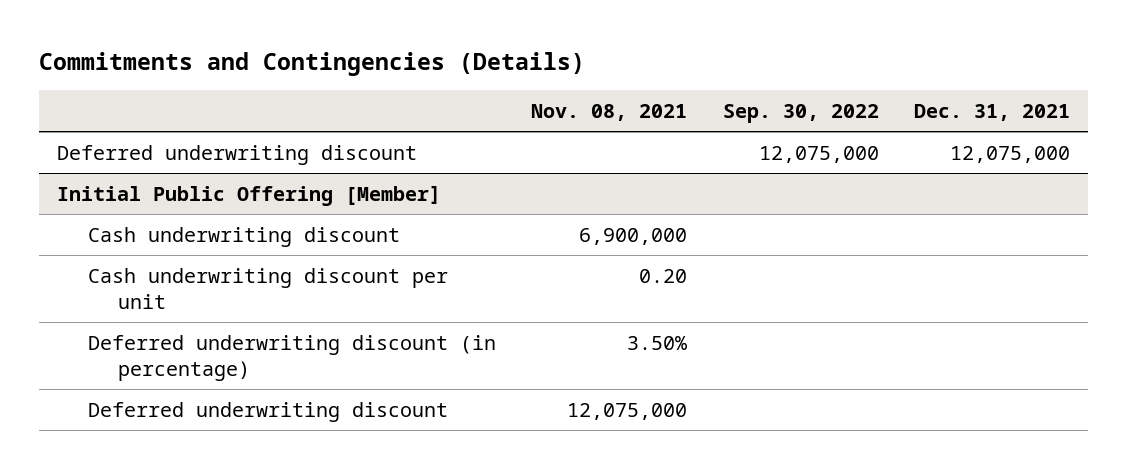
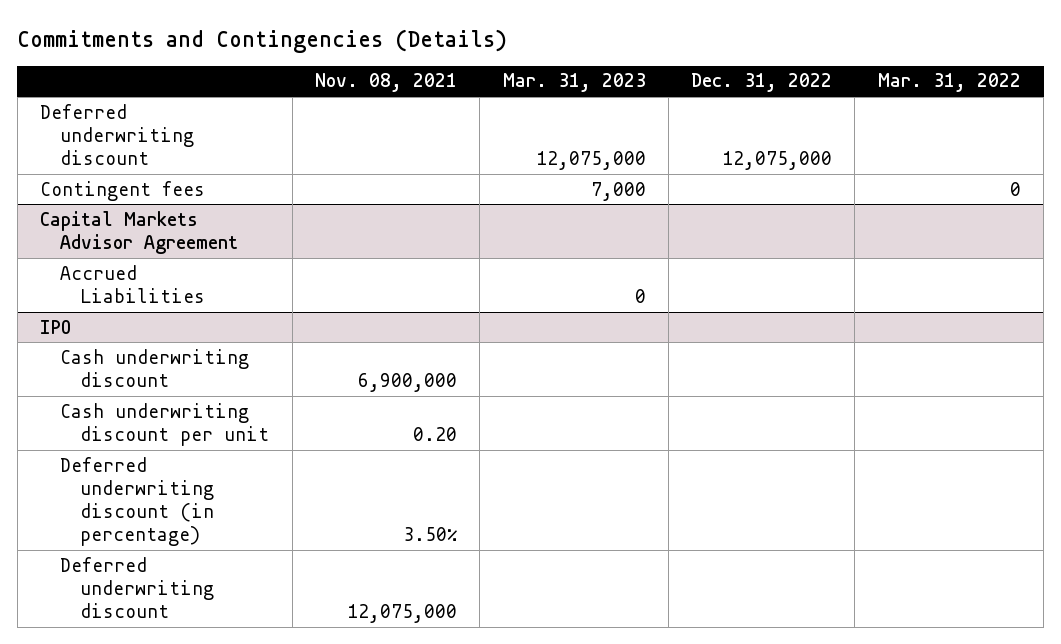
[722,103,879,123] Sep. 30, 2022 -> none
[914,103,1071,121] Dec. 31, 2021 -> none
none -> [502,73,646,93] Mar. 31, 2023
none -> [691,73,833,93] Dec. 31, 2022
none -> [877,73,1021,93] Mar. 31, 2022
none -> [39,180,205,201] Contingent fees
none -> [39,210,239,254] Capital Markets Advisor Agreement
none -> [60,264,206,303] Accrued Liabilities
[56,185,441,206] Initial Public Offering [Member] -> [39,319,71,334] IPO

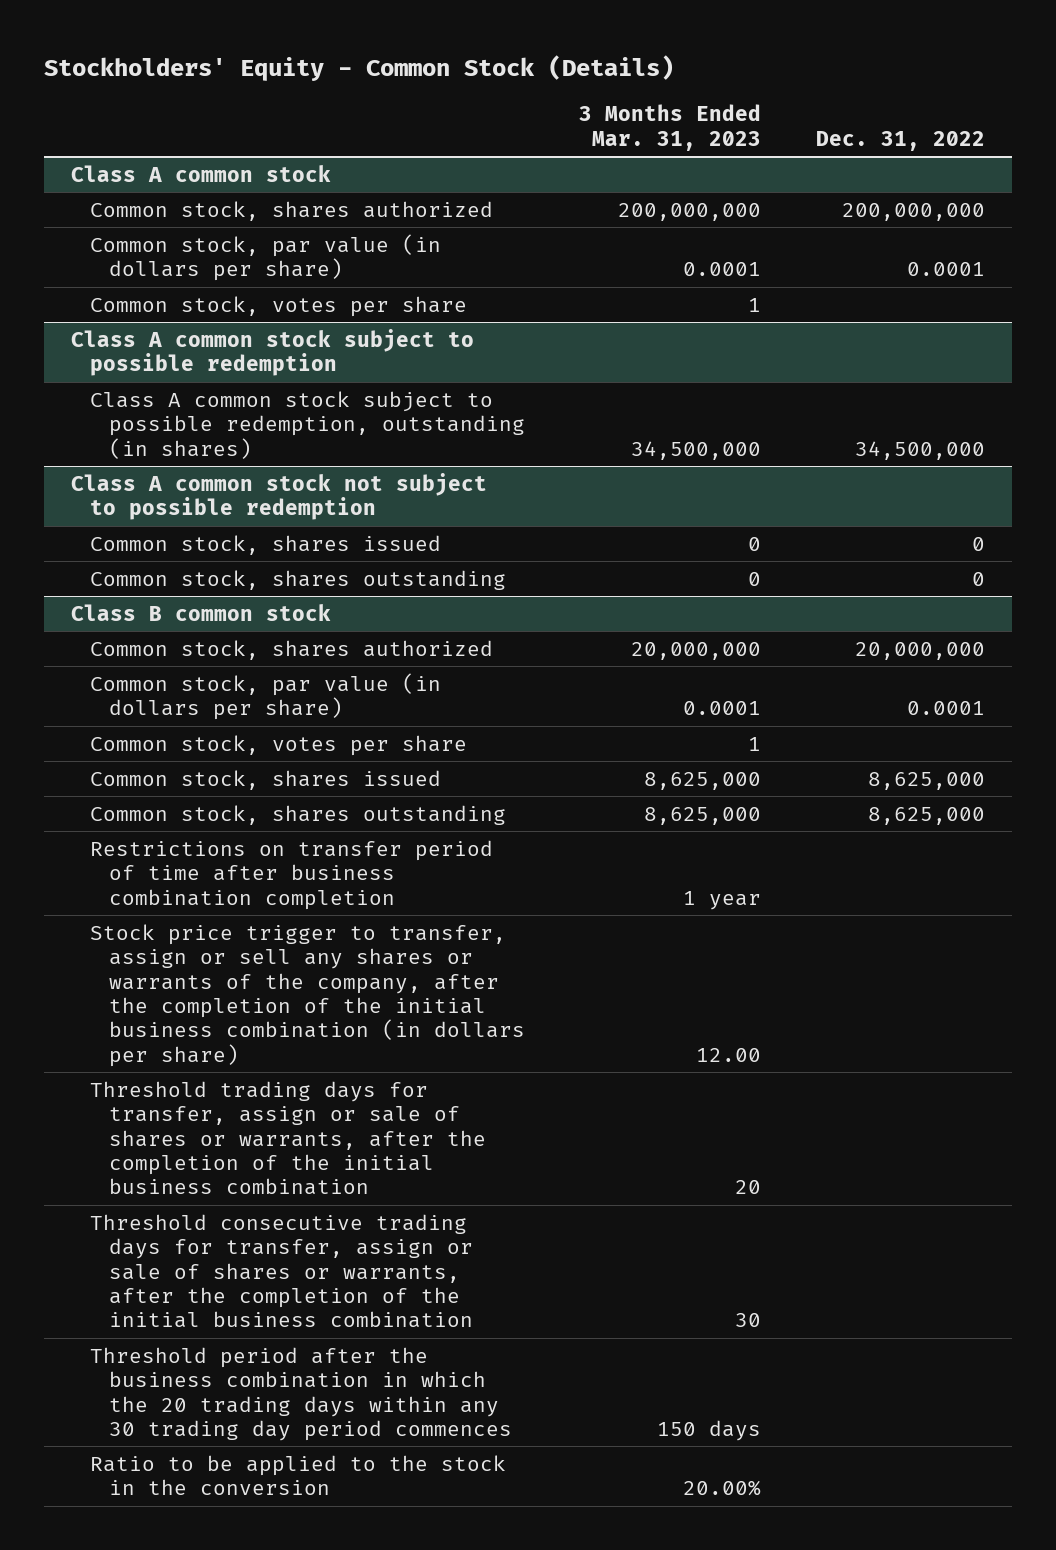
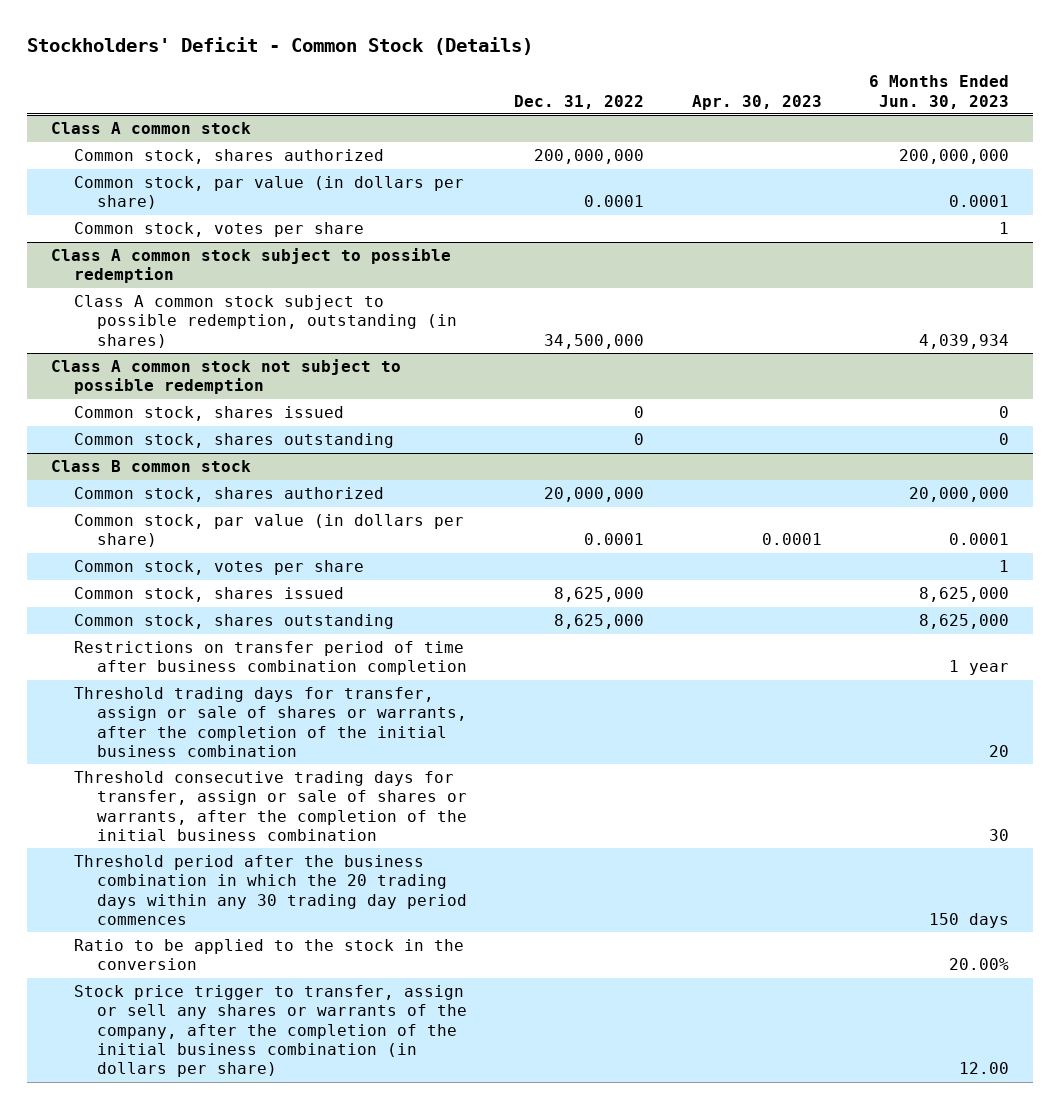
[43,54,674,81] Stockholders' Equity - Common Stock (Details) -> [26,36,533,55] Stockholders' Deficit - Common Stock (Details)
[579,104,762,151] 3 Months Ended Mar. 31, 2023 -> none
none -> [691,94,822,110] Apr. 30, 2023
none -> [869,75,1010,109] 6 Months Ended Jun. 30, 2023
[89,923,525,1067] Stock price trigger to transfer, assign or sell any shares or warrants of the company, after the completion of the initial business combination (in dollars per share) -> [73,985,467,1078] Stock price trigger to transfer, assign or sell any shares or warrants of the company, after the completion of the initial business combination (in dollars per share)

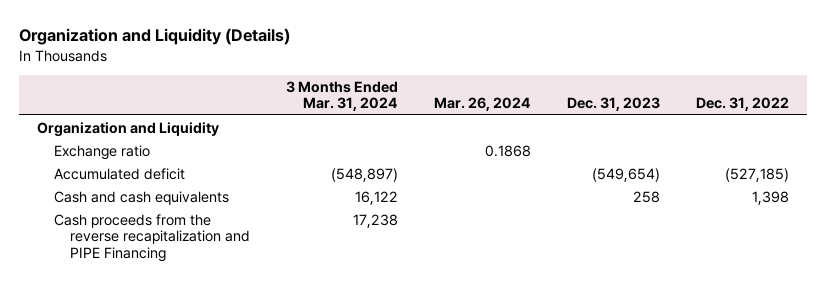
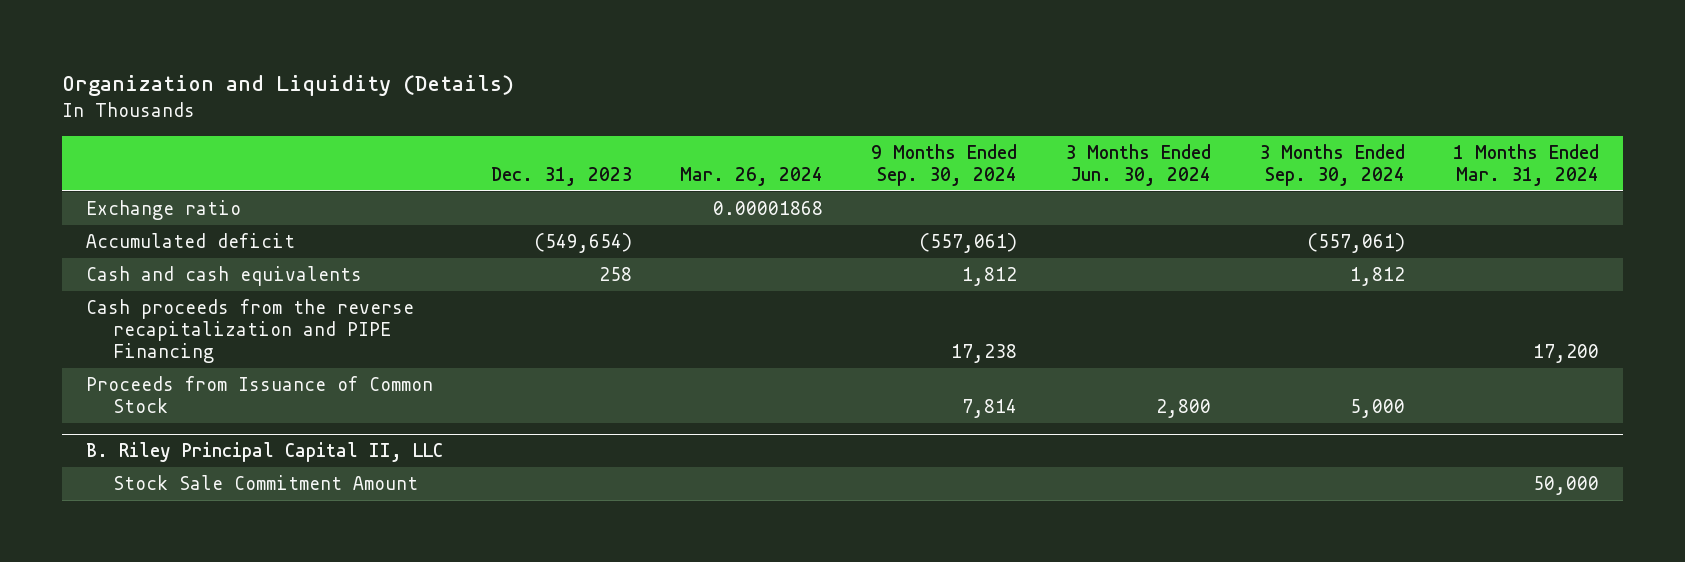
[286,80,399,112] 3 Months Ended Mar. 31, 2024 -> none
[696,97,790,112] Dec. 31, 2022 -> none
none -> [871,143,1018,186] 9 Months Ended Sep. 30, 2024
none -> [1065,143,1212,186] 3 Months Ended Jun. 30, 2024
none -> [1259,143,1406,186] 3 Months Ended Sep. 30, 2024
none -> [1453,143,1600,186] 1 Months Ended Mar. 31, 2024
[37,121,220,137] Organization and Liquidity -> none
[485,144,532,157] 0.1868 -> [713,200,824,215] 0.00001868
none -> [86,375,434,414] Proceeds from Issuance of Common Stock
none -> [86,441,444,462] B. Riley Principal Capital II, LLC
none -> [112,474,418,490] Stock Sale Commitment Amount

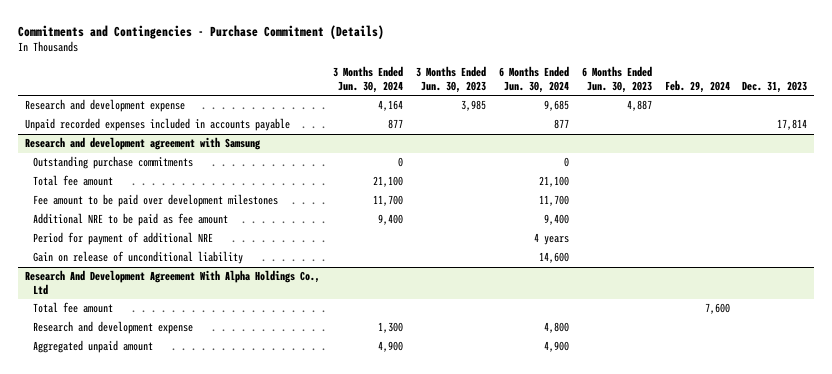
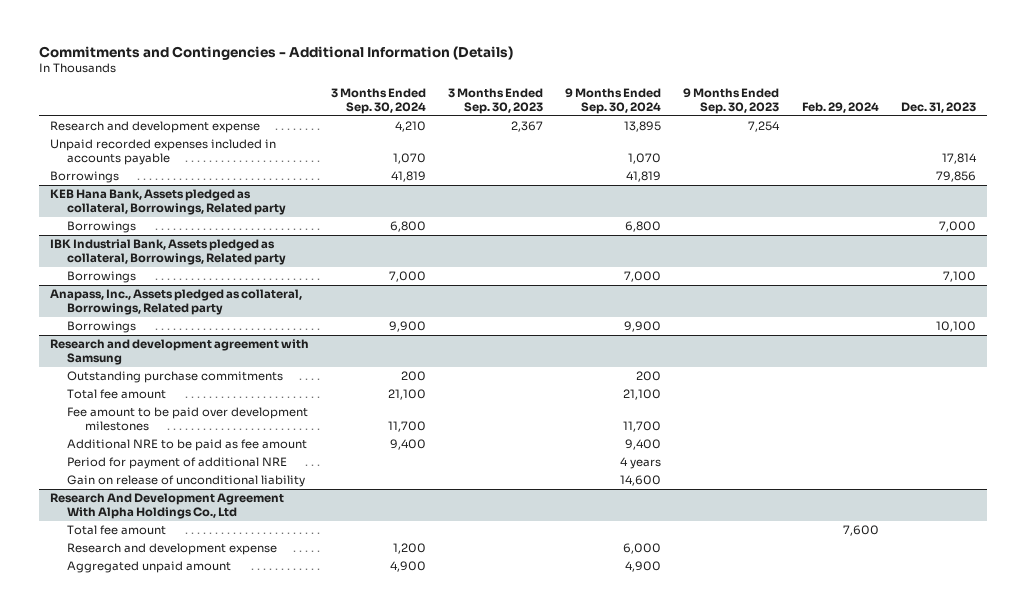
[18,24,385,39] Commitments and Contingencies - Purchase Commitment (Details) -> [38,45,513,60] Commitments and Contingencies - Additional Information (Details)
[332,66,403,93] 3 Months Ended Jun. 30, 2024 -> none
[415,66,486,93] 3 Months Ended Jun. 30, 2023 -> none
[498,66,569,93] 6 Months Ended Jun. 30, 2024 -> none
[581,66,652,93] 6 Months Ended Jun. 30, 2023 -> none
none -> [330,88,426,115] 3 Months Ended Sep. 30, 2024
none -> [448,88,544,115] 3 Months Ended Sep. 30, 2023
none -> [565,88,662,115] 9 Months Ended Sep. 30, 2024
none -> [683,88,780,115] 9 Months Ended Sep. 30, 2023
none -> [49,171,119,184] Borrowings
none -> [49,189,287,215] KEB Hana Bank, Assets pledged as collateral, Borrowings, Related party
none -> [67,221,137,234] Borrowings
none -> [49,239,287,265] IBK Industrial Bank, Assets pledged as collateral, Borrowings, Related party
none -> [67,271,137,284] Borrowings
none -> [49,289,302,315] Anapass, Inc., Assets pledged as collateral, Borrowings, Related party
none -> [67,321,137,334] Borrowings

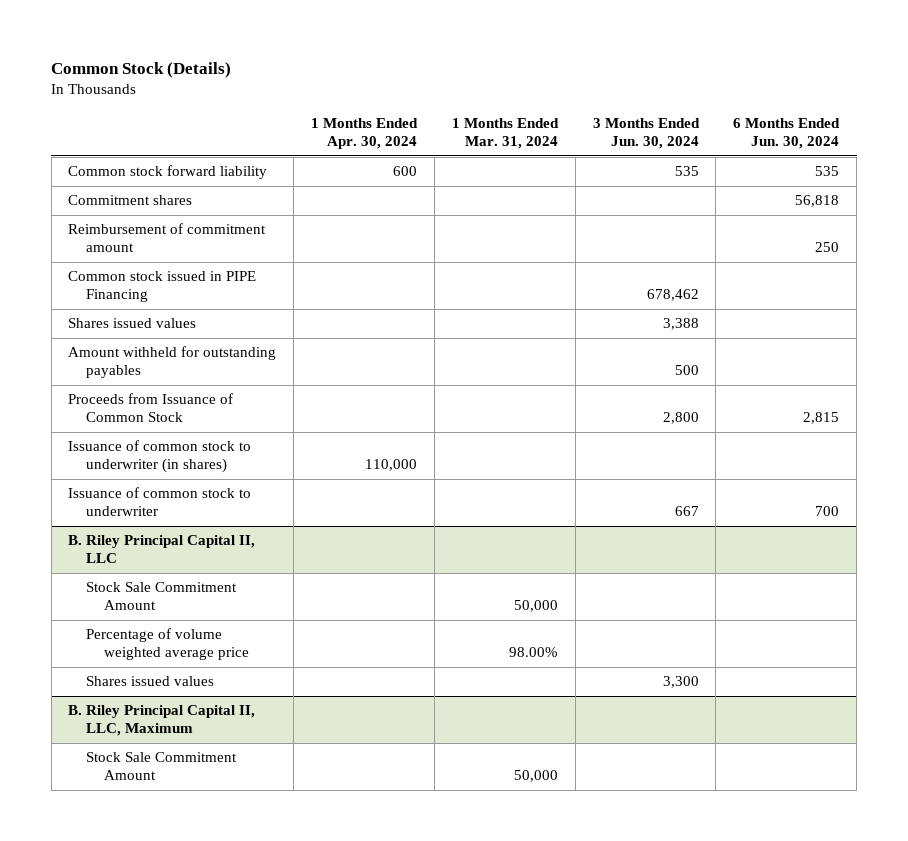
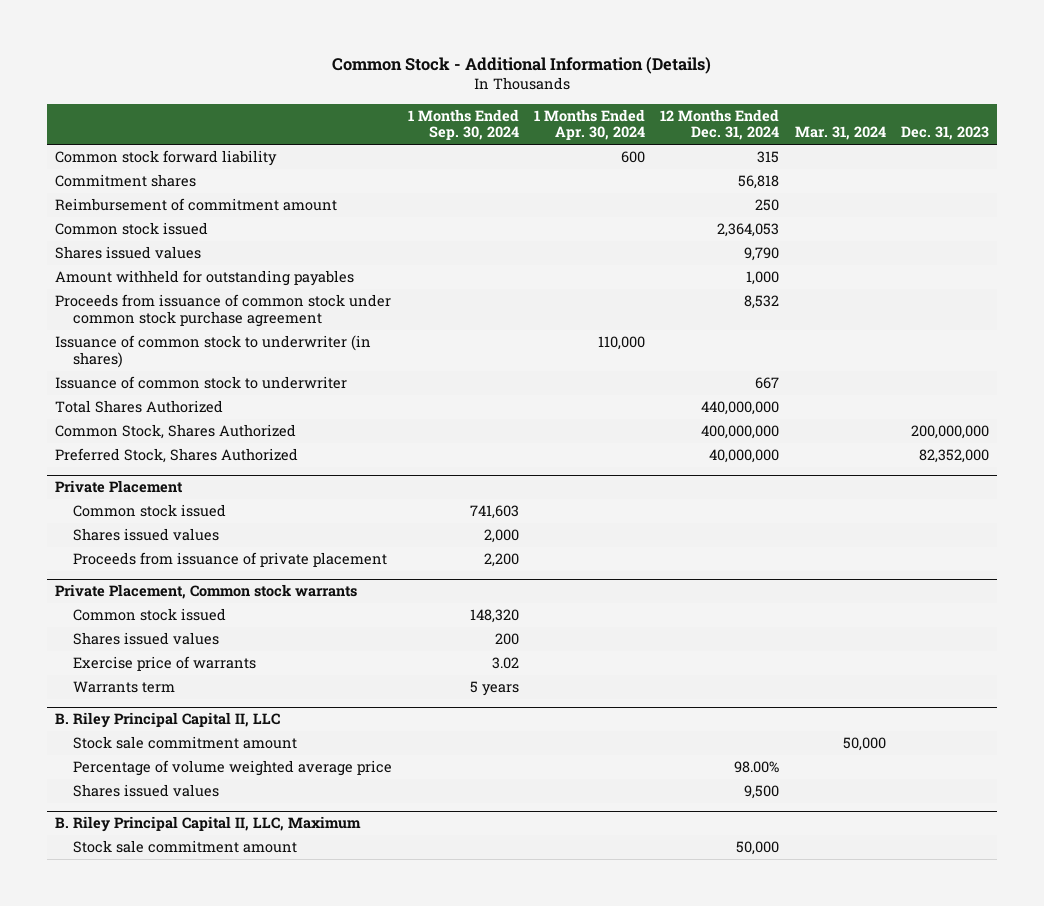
[51,62,232,79] Common Stock (Details) -> [332,56,712,74] Common Stock - Additional Information (Details)
[451,117,559,149] 1 Months Ended Mar. 31, 2024 -> none
[592,117,700,149] 3 Months Ended Jun. 30, 2024 -> none
[733,117,841,149] 6 Months Ended Jun. 30, 2024 -> none
none -> [407,108,519,141] 1 Months Ended Sep. 30, 2024
none -> [660,108,780,141] 12 Months Ended Dec. 31, 2024
none -> [794,126,886,141] Mar. 31, 2024
none -> [901,126,990,141] Dec. 31, 2023
[68,271,257,303] Common stock issued in PIPE Financing -> [54,222,208,236] Common stock issued
[68,393,234,423] Proceeds from Issuance of Common Stock -> [54,294,391,327] Proceeds from issuance of common stock under common stock purchase agreement
none -> [54,400,223,414] Total Shares Authorized
none -> [54,424,296,440] Common Stock, Shares Authorized
none -> [54,448,298,464] Preferred Stock, Shares Authorized
none -> [54,480,183,494] Private Placement
none -> [73,504,227,518] Common stock issued
none -> [73,528,220,542] Shares issued values
none -> [73,552,388,568] Proceeds from issuance of private placement
none -> [54,584,357,600] Private Placement, Common stock warrants
none -> [73,608,227,622] Common stock issued
none -> [73,632,220,646] Shares issued values
none -> [73,656,257,672] Exercise price of warrants
none -> [73,681,176,694] Warrants term
[86,582,238,611] Stock Sale Commitment Amount -> [73,736,298,750] Stock sale commitment amount
[86,752,238,781] Stock Sale Commitment Amount -> [73,840,298,854] Stock sale commitment amount

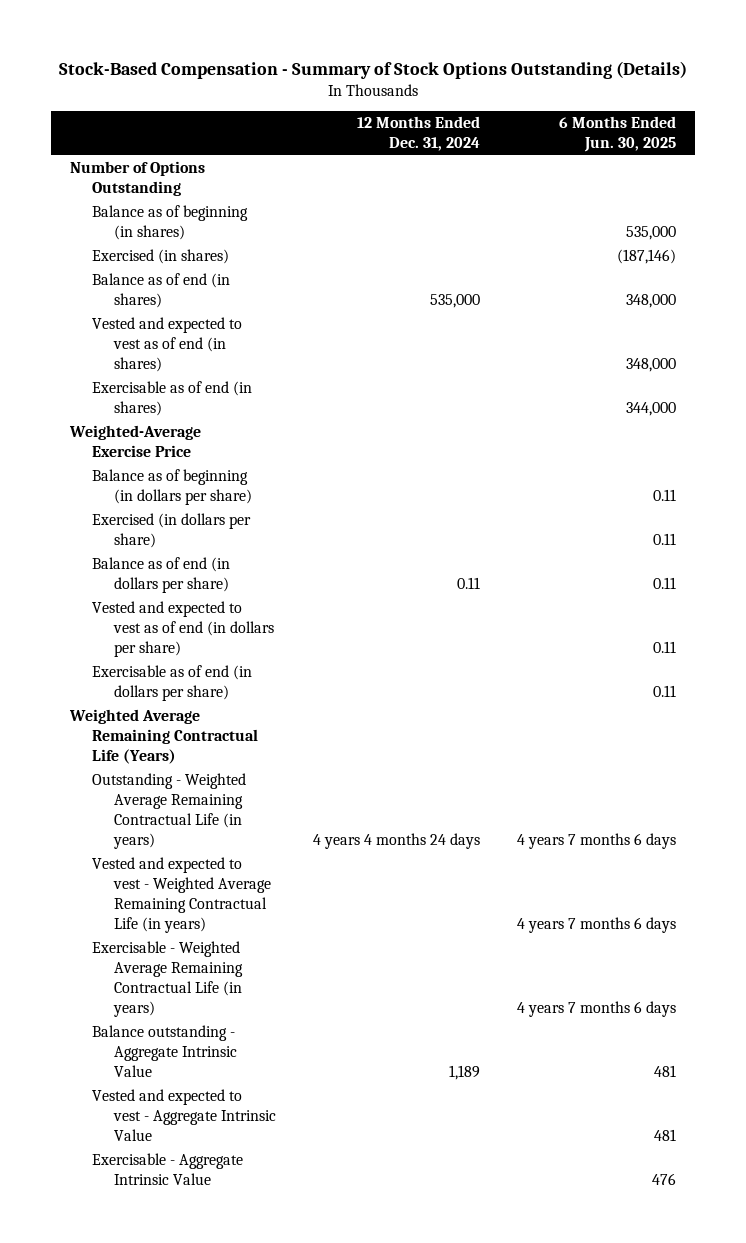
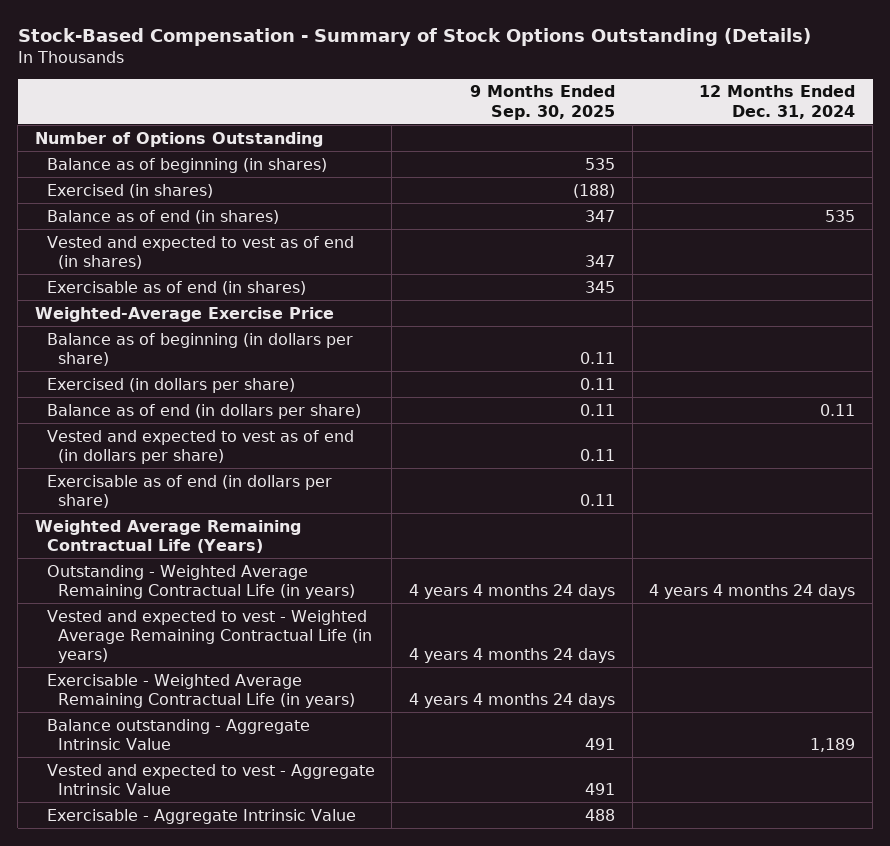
[559,116,677,153] 6 Months Ended Jun. 30, 2025 -> none
none -> [470,85,616,120] 9 Months Ended Sep. 30, 2025
[429,294,480,309] 535,000 -> [825,209,856,222] 535

